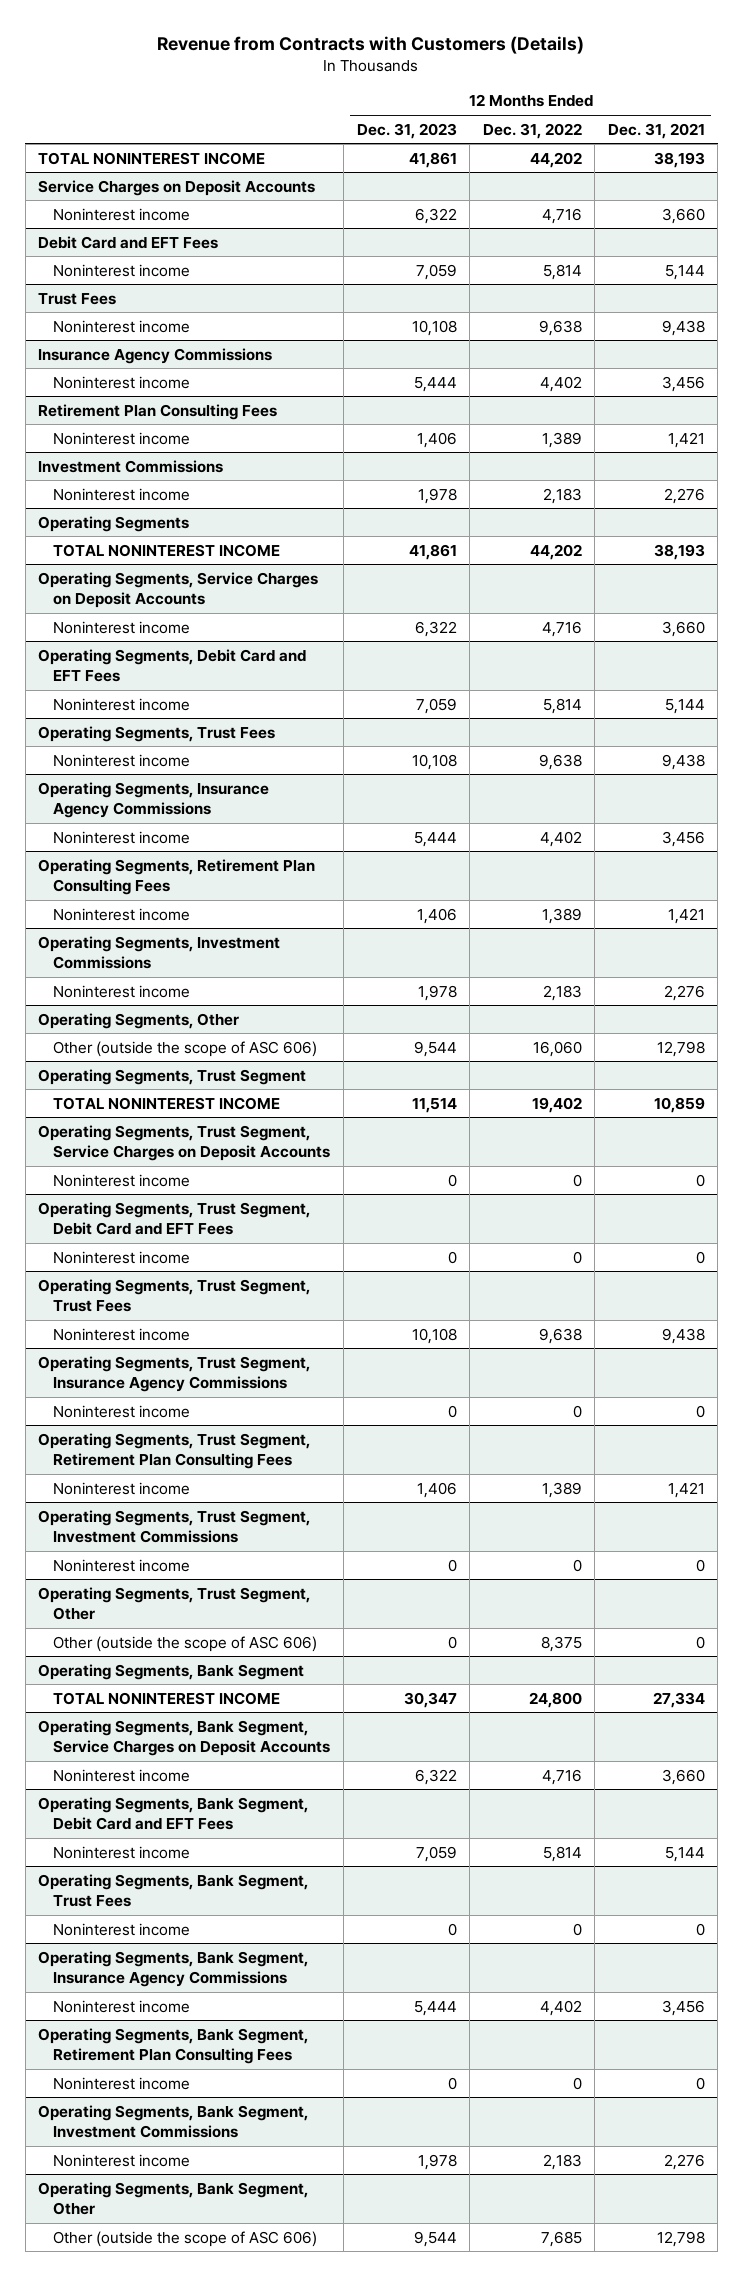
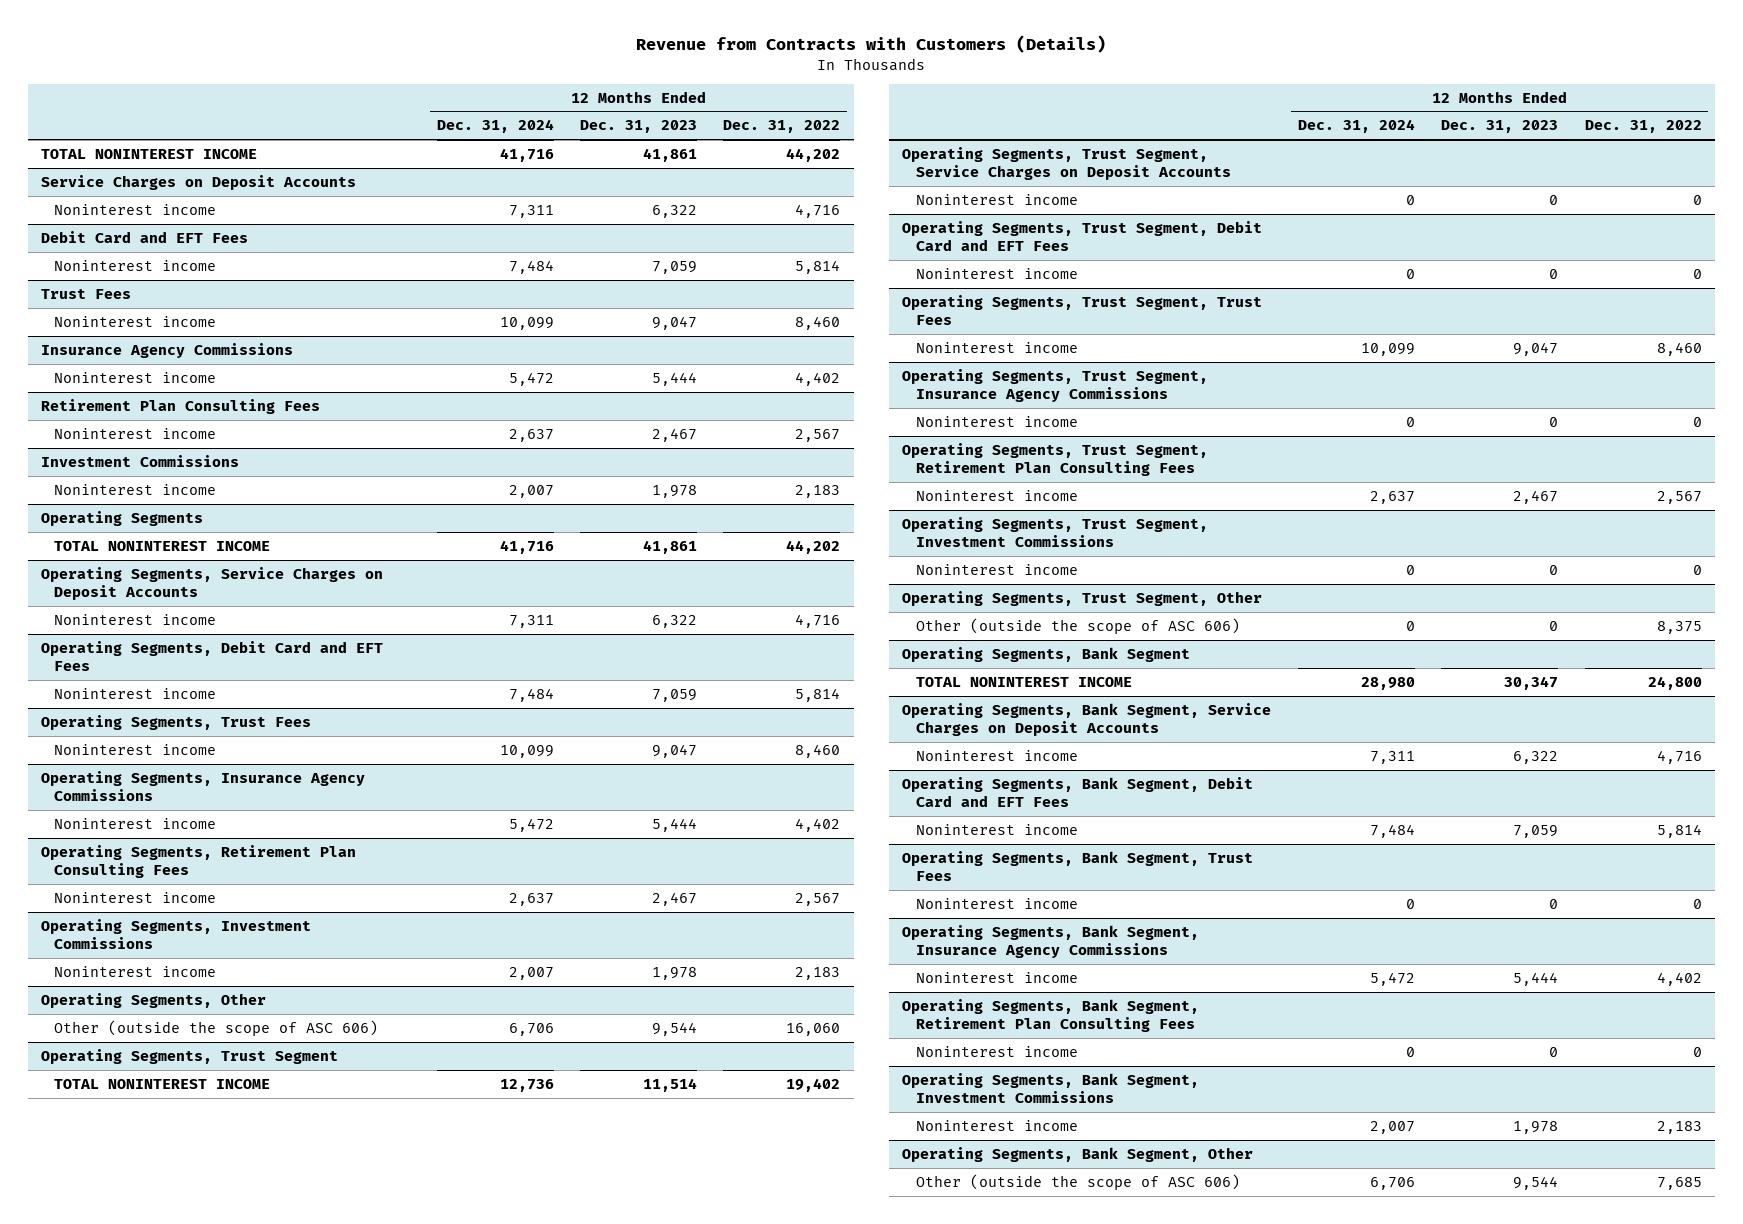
[607,122,705,139] Dec. 31, 2021 -> none
none -> [436,119,554,134] Dec. 31, 2024
[411,319,457,336] 10,108 -> [652,315,698,330] 9,047
[538,319,582,336] 9,638 -> [795,315,841,330] 8,460
[416,431,457,448] 1,406 -> [652,427,698,442] 2,467
[541,431,582,448] 1,389 -> [795,428,841,442] 2,567
[411,753,457,770] 10,108 -> [652,743,698,758] 9,047
[538,753,582,770] 9,638 -> [795,743,841,758] 8,460
[416,907,457,924] 1,406 -> [652,891,698,906] 2,467
[541,907,582,924] 1,389 -> [795,892,841,906] 2,567
[411,1327,457,1344] 10,108 -> [1513,341,1559,356] 9,047
[538,1327,582,1344] 9,638 -> [1656,341,1702,356] 8,460
[416,1481,457,1498] 1,406 -> [1513,489,1559,504] 2,467
[541,1481,582,1498] 1,389 -> [1656,490,1702,504] 2,567

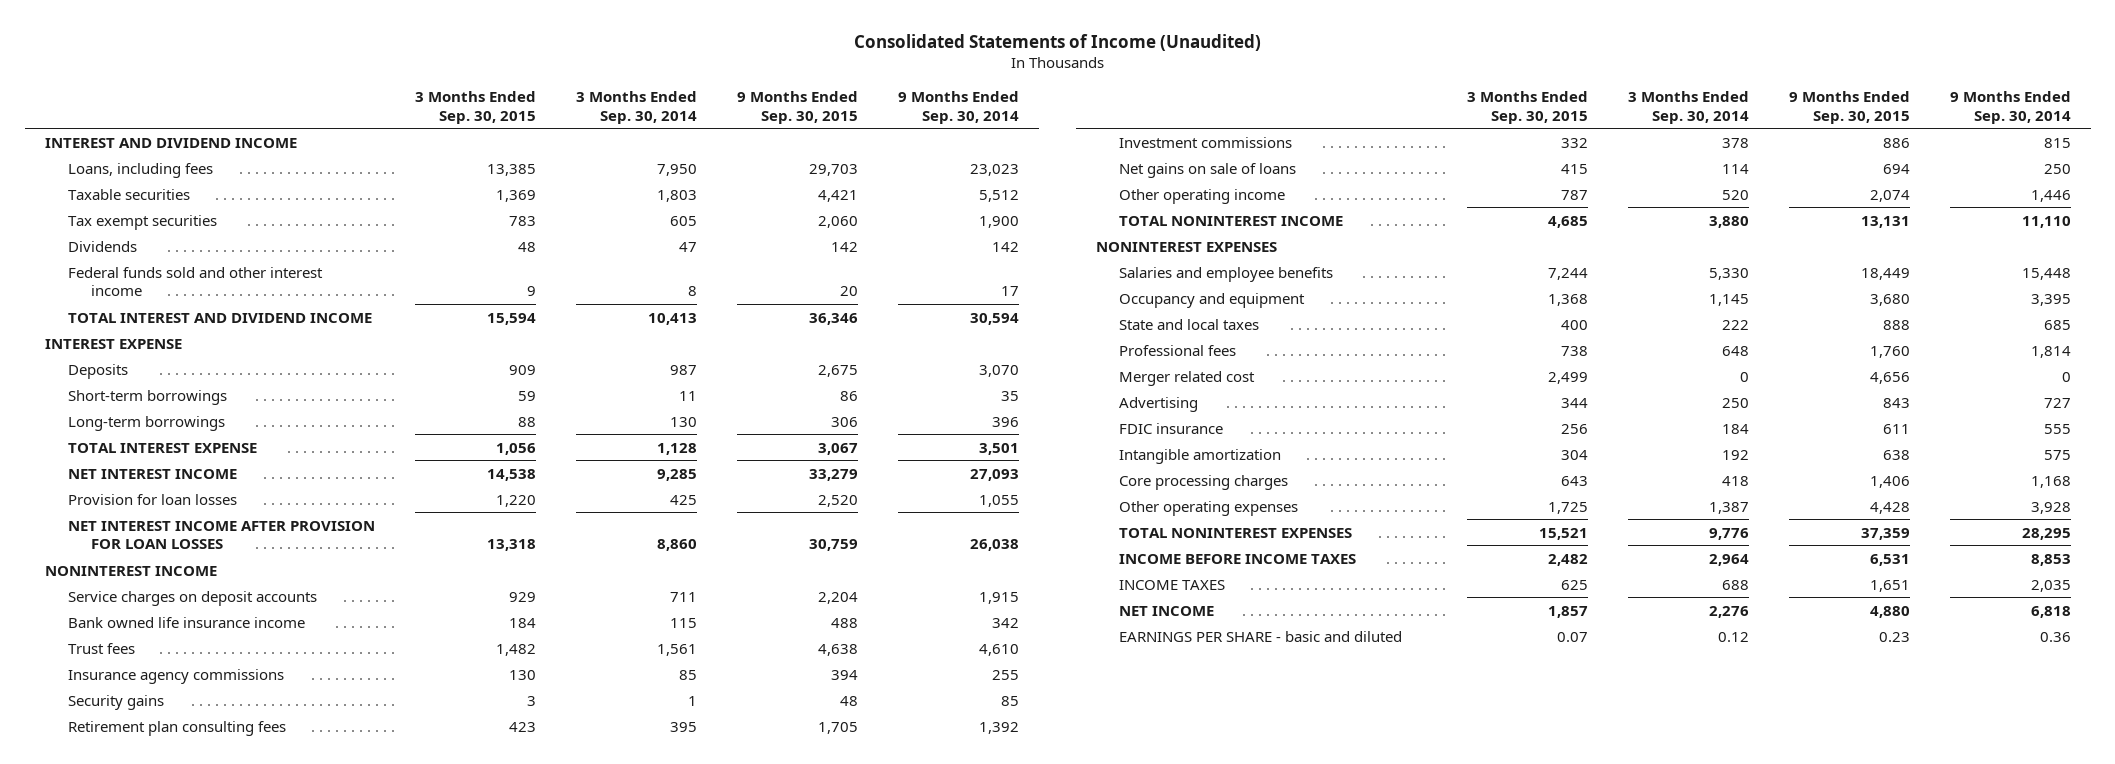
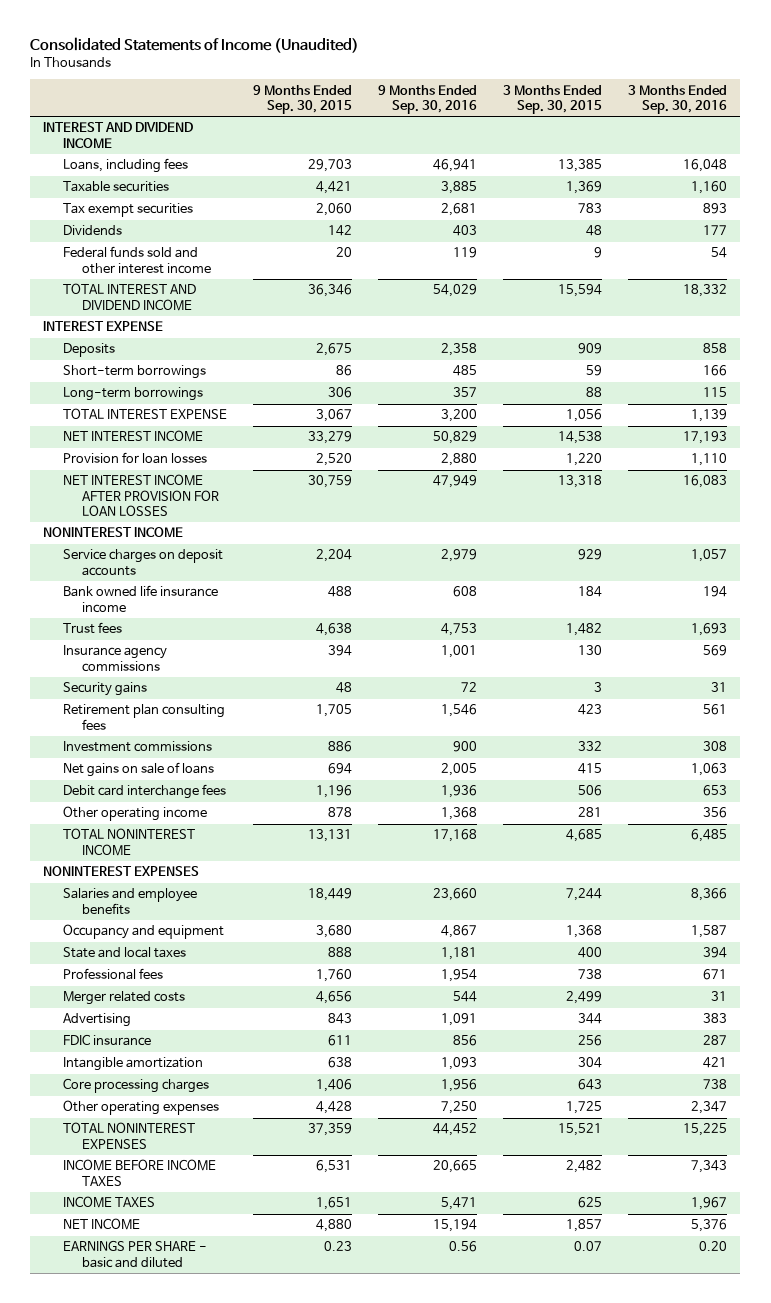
[575,90,697,124] 3 Months Ended Sep. 30, 2014 -> none
[897,90,1019,124] 9 Months Ended Sep. 30, 2014 -> none
none -> [378,84,478,114] 9 Months Ended Sep. 30, 2016
none -> [628,84,728,114] 3 Months Ended Sep. 30, 2016
none -> [62,784,226,800] Debit card interchange fees
[1560,189,1588,200] 787 -> [578,807,603,818] 281
[1869,189,1910,202] 2,074 -> [328,807,353,818] 878
[1119,370,1256,386] Merger related cost -> [62,991,185,1006] Merger related costs

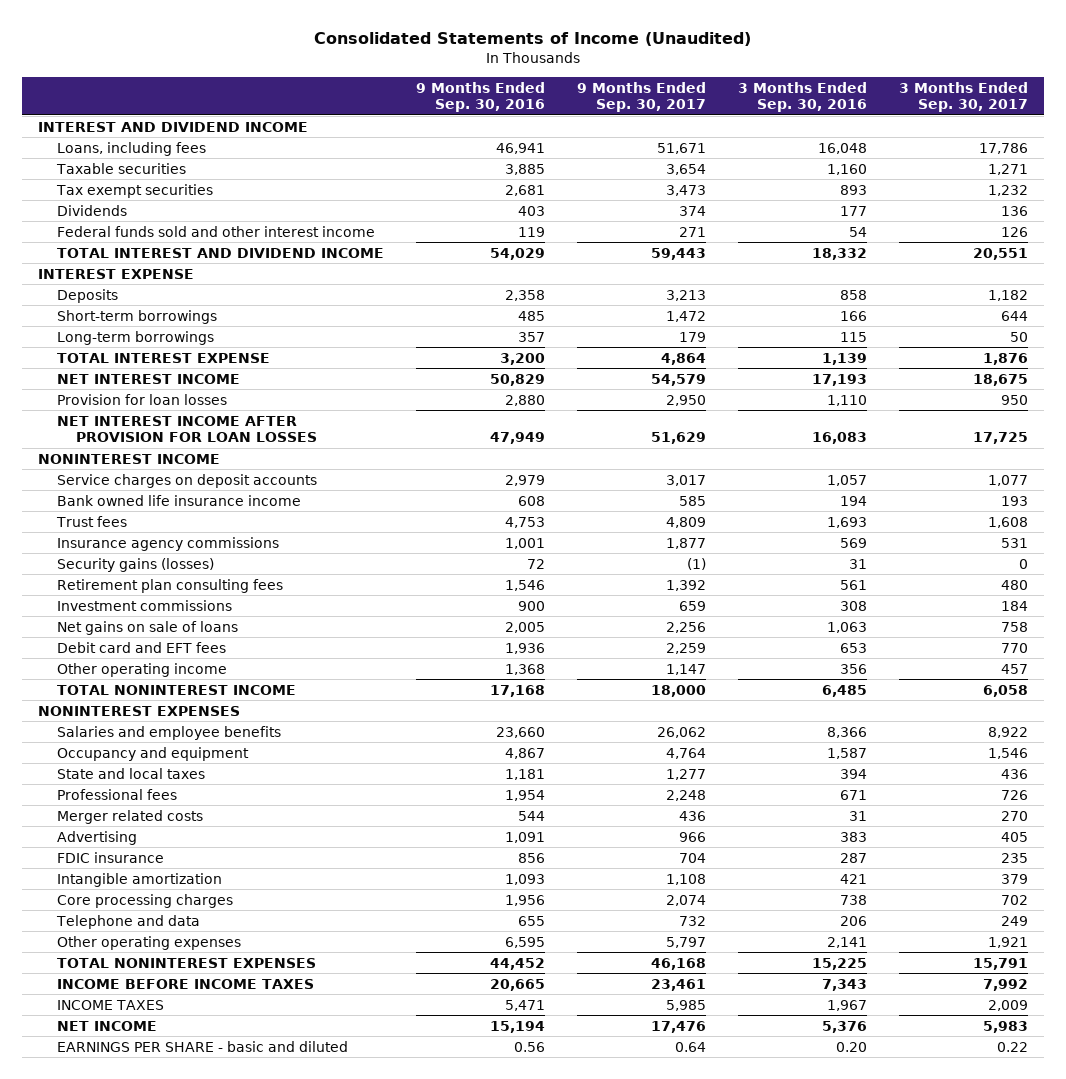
[253,84,353,114] 9 Months Ended Sep. 30, 2015 -> none
[503,84,603,114] 3 Months Ended Sep. 30, 2015 -> none
none -> [577,81,707,113] 9 Months Ended Sep. 30, 2017
none -> [899,81,1029,113] 3 Months Ended Sep. 30, 2017
[62,682,147,697] Security gains -> [56,557,214,572] Security gains (losses)
[62,784,226,800] Debit card interchange fees -> [56,641,226,653] Debit card and EFT fees
none -> [55,914,200,929] Telephone and data
[441,1101,478,1115] 7,250 -> [505,936,546,948] 6,595
[691,1101,728,1115] 2,347 -> [827,936,868,948] 2,141

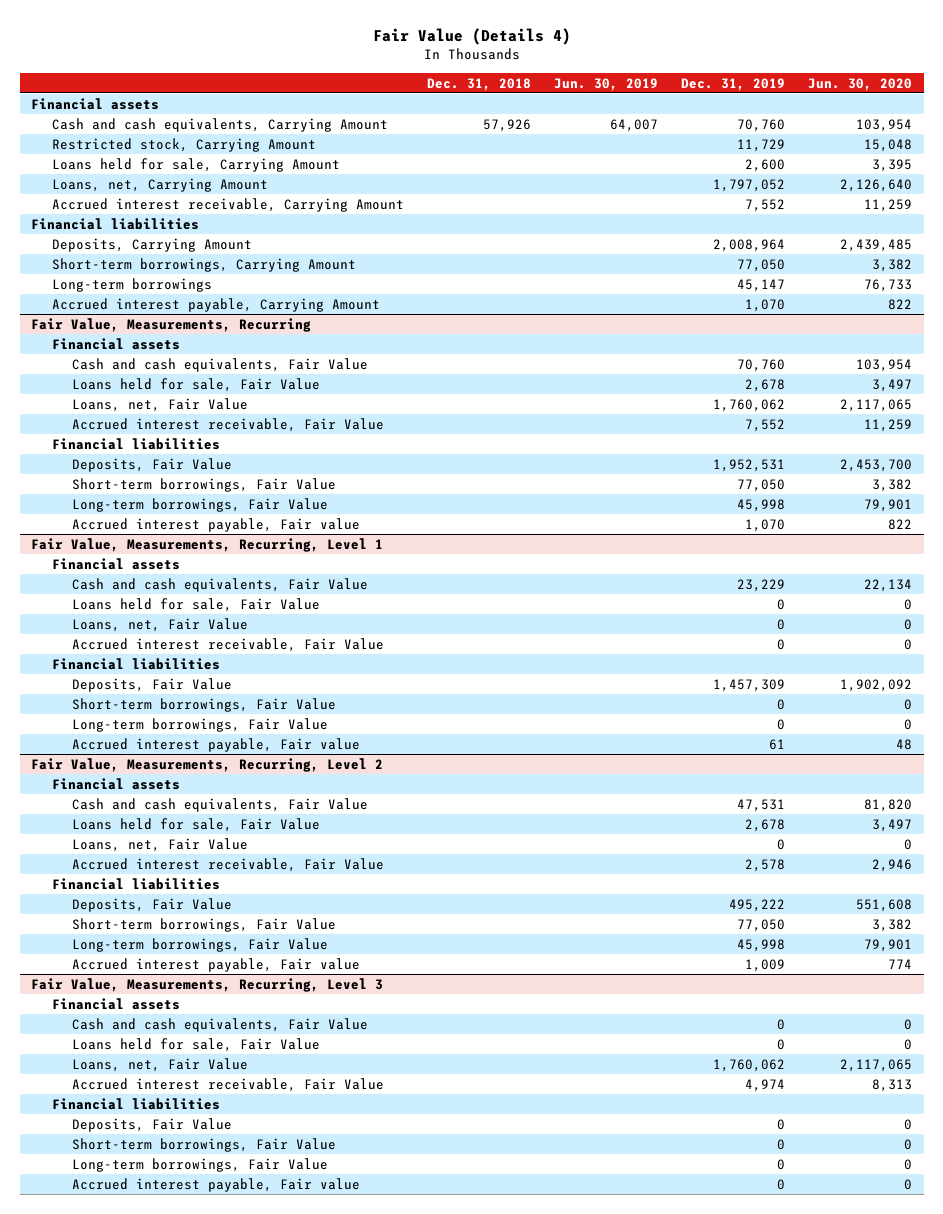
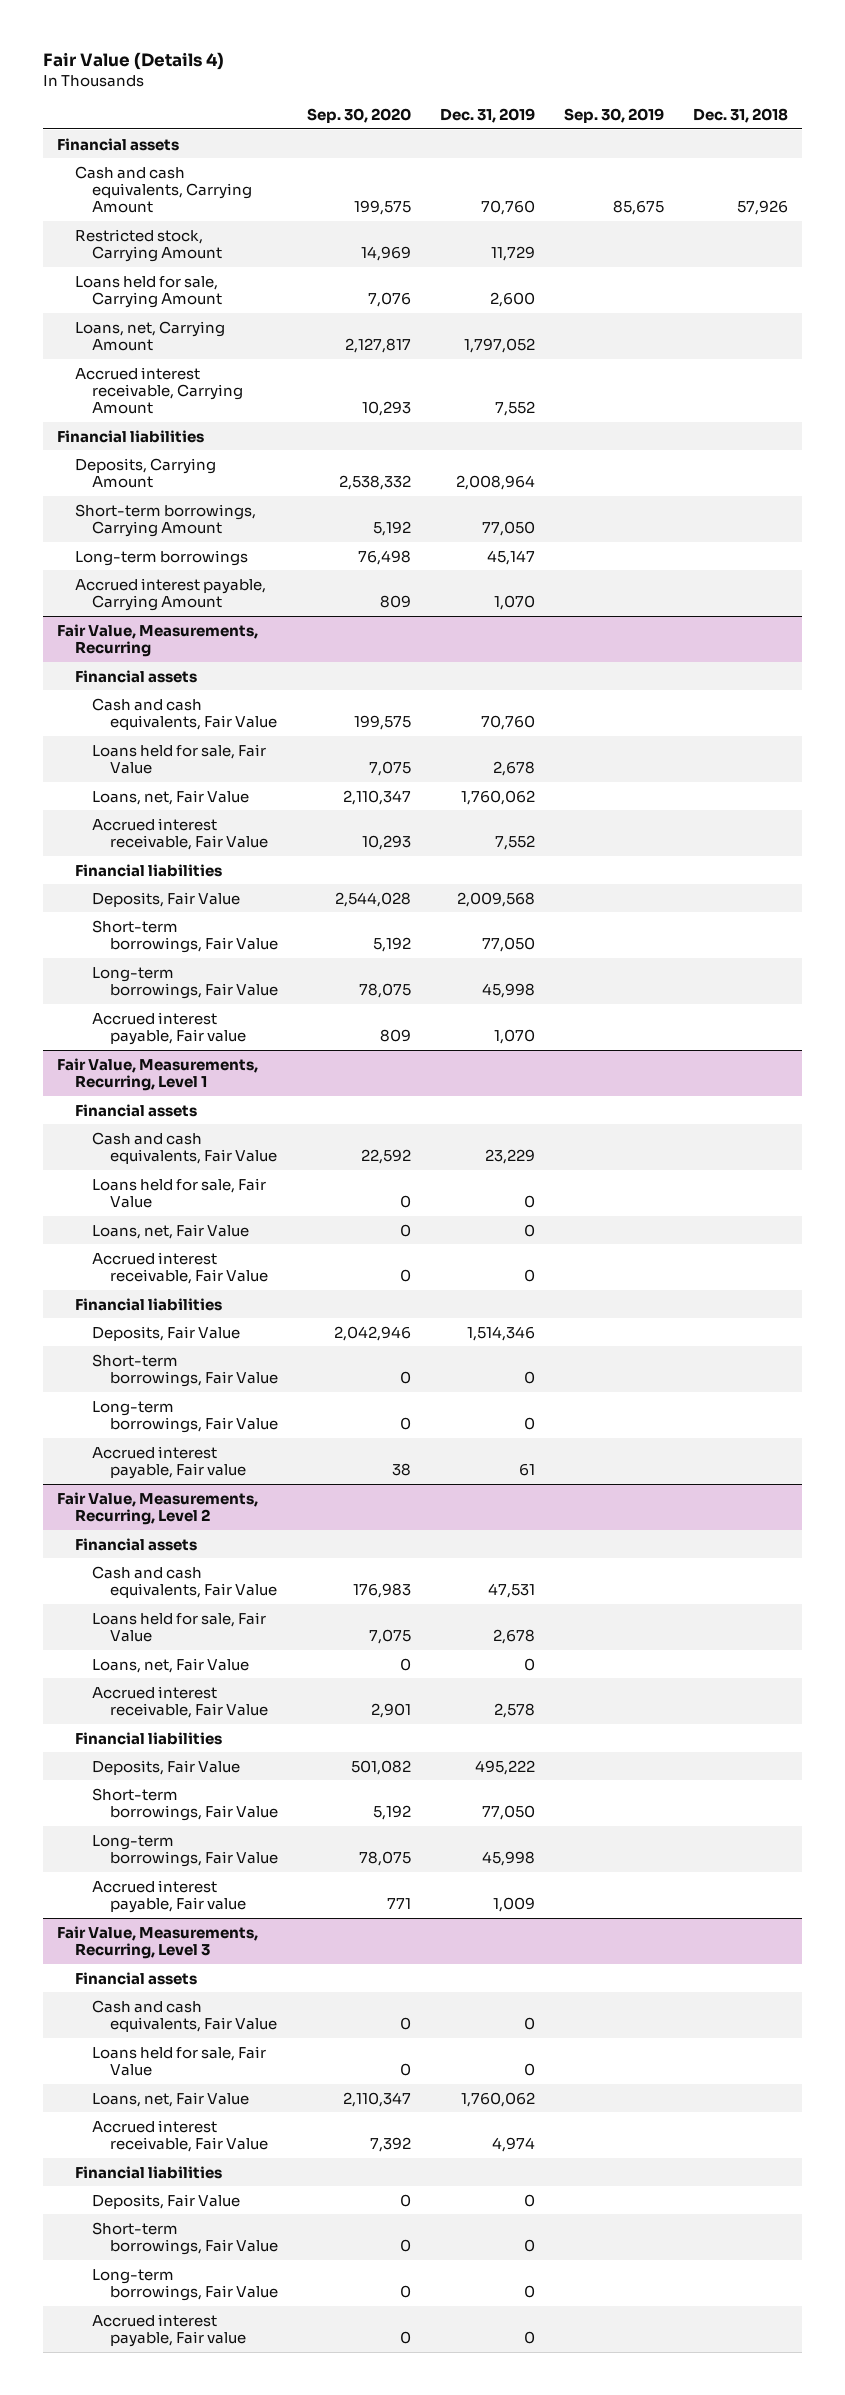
[553,77,658,91] Jun. 30, 2019 -> none
[808,77,913,91] Jun. 30, 2020 -> none
none -> [306,108,411,124] Sep. 30, 2020
none -> [563,108,664,124] Sep. 30, 2019
[713,458,786,472] 1,952,531 -> [456,891,535,907] 2,009,568
[713,678,786,692] 1,457,309 -> [466,1325,535,1341] 1,514,346

